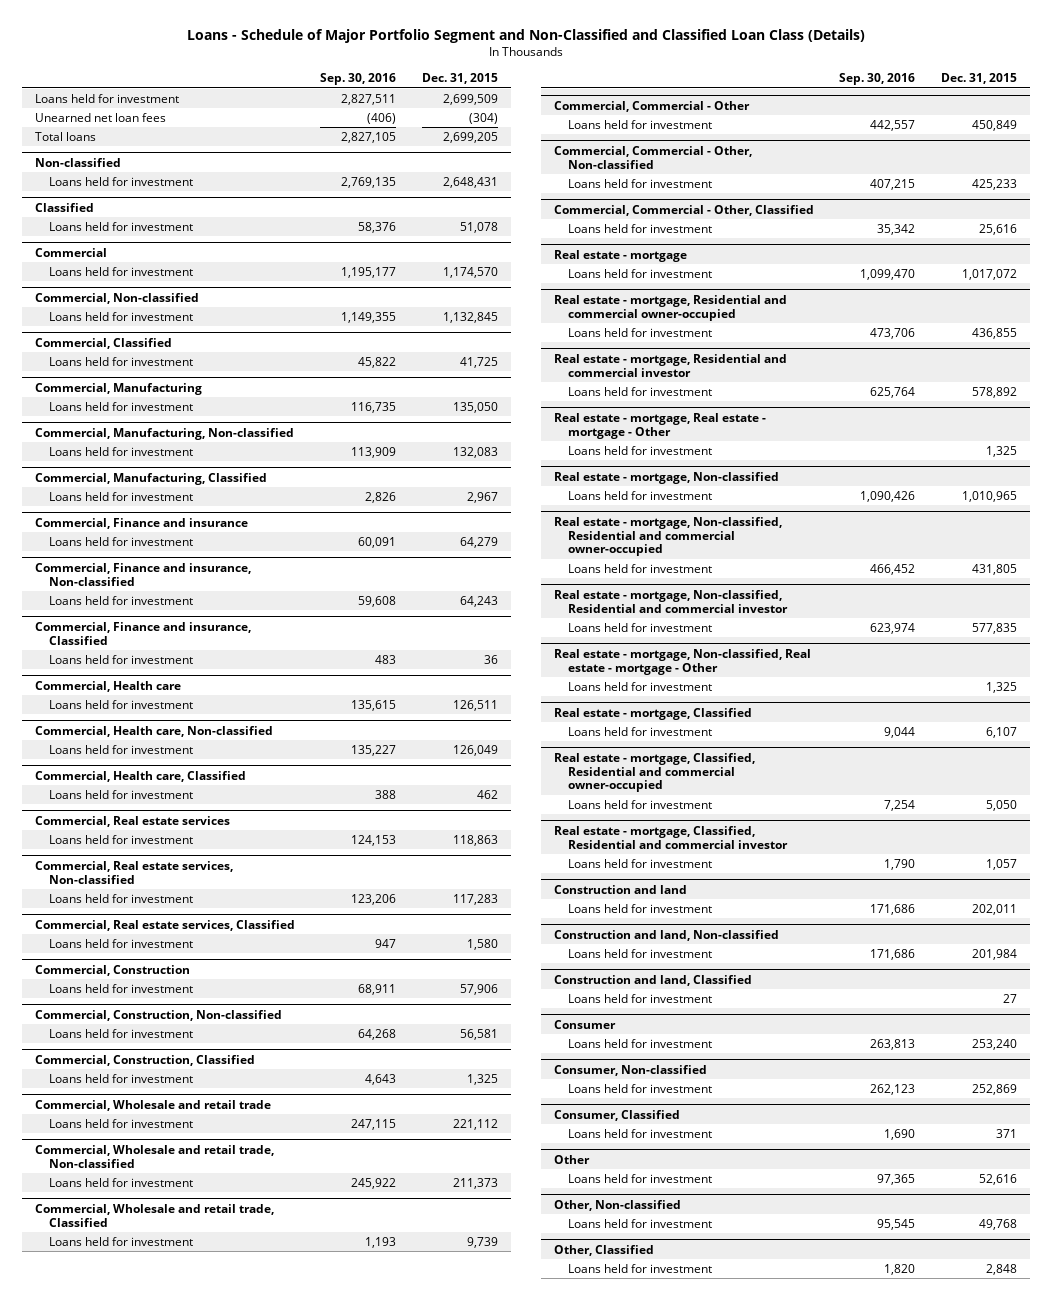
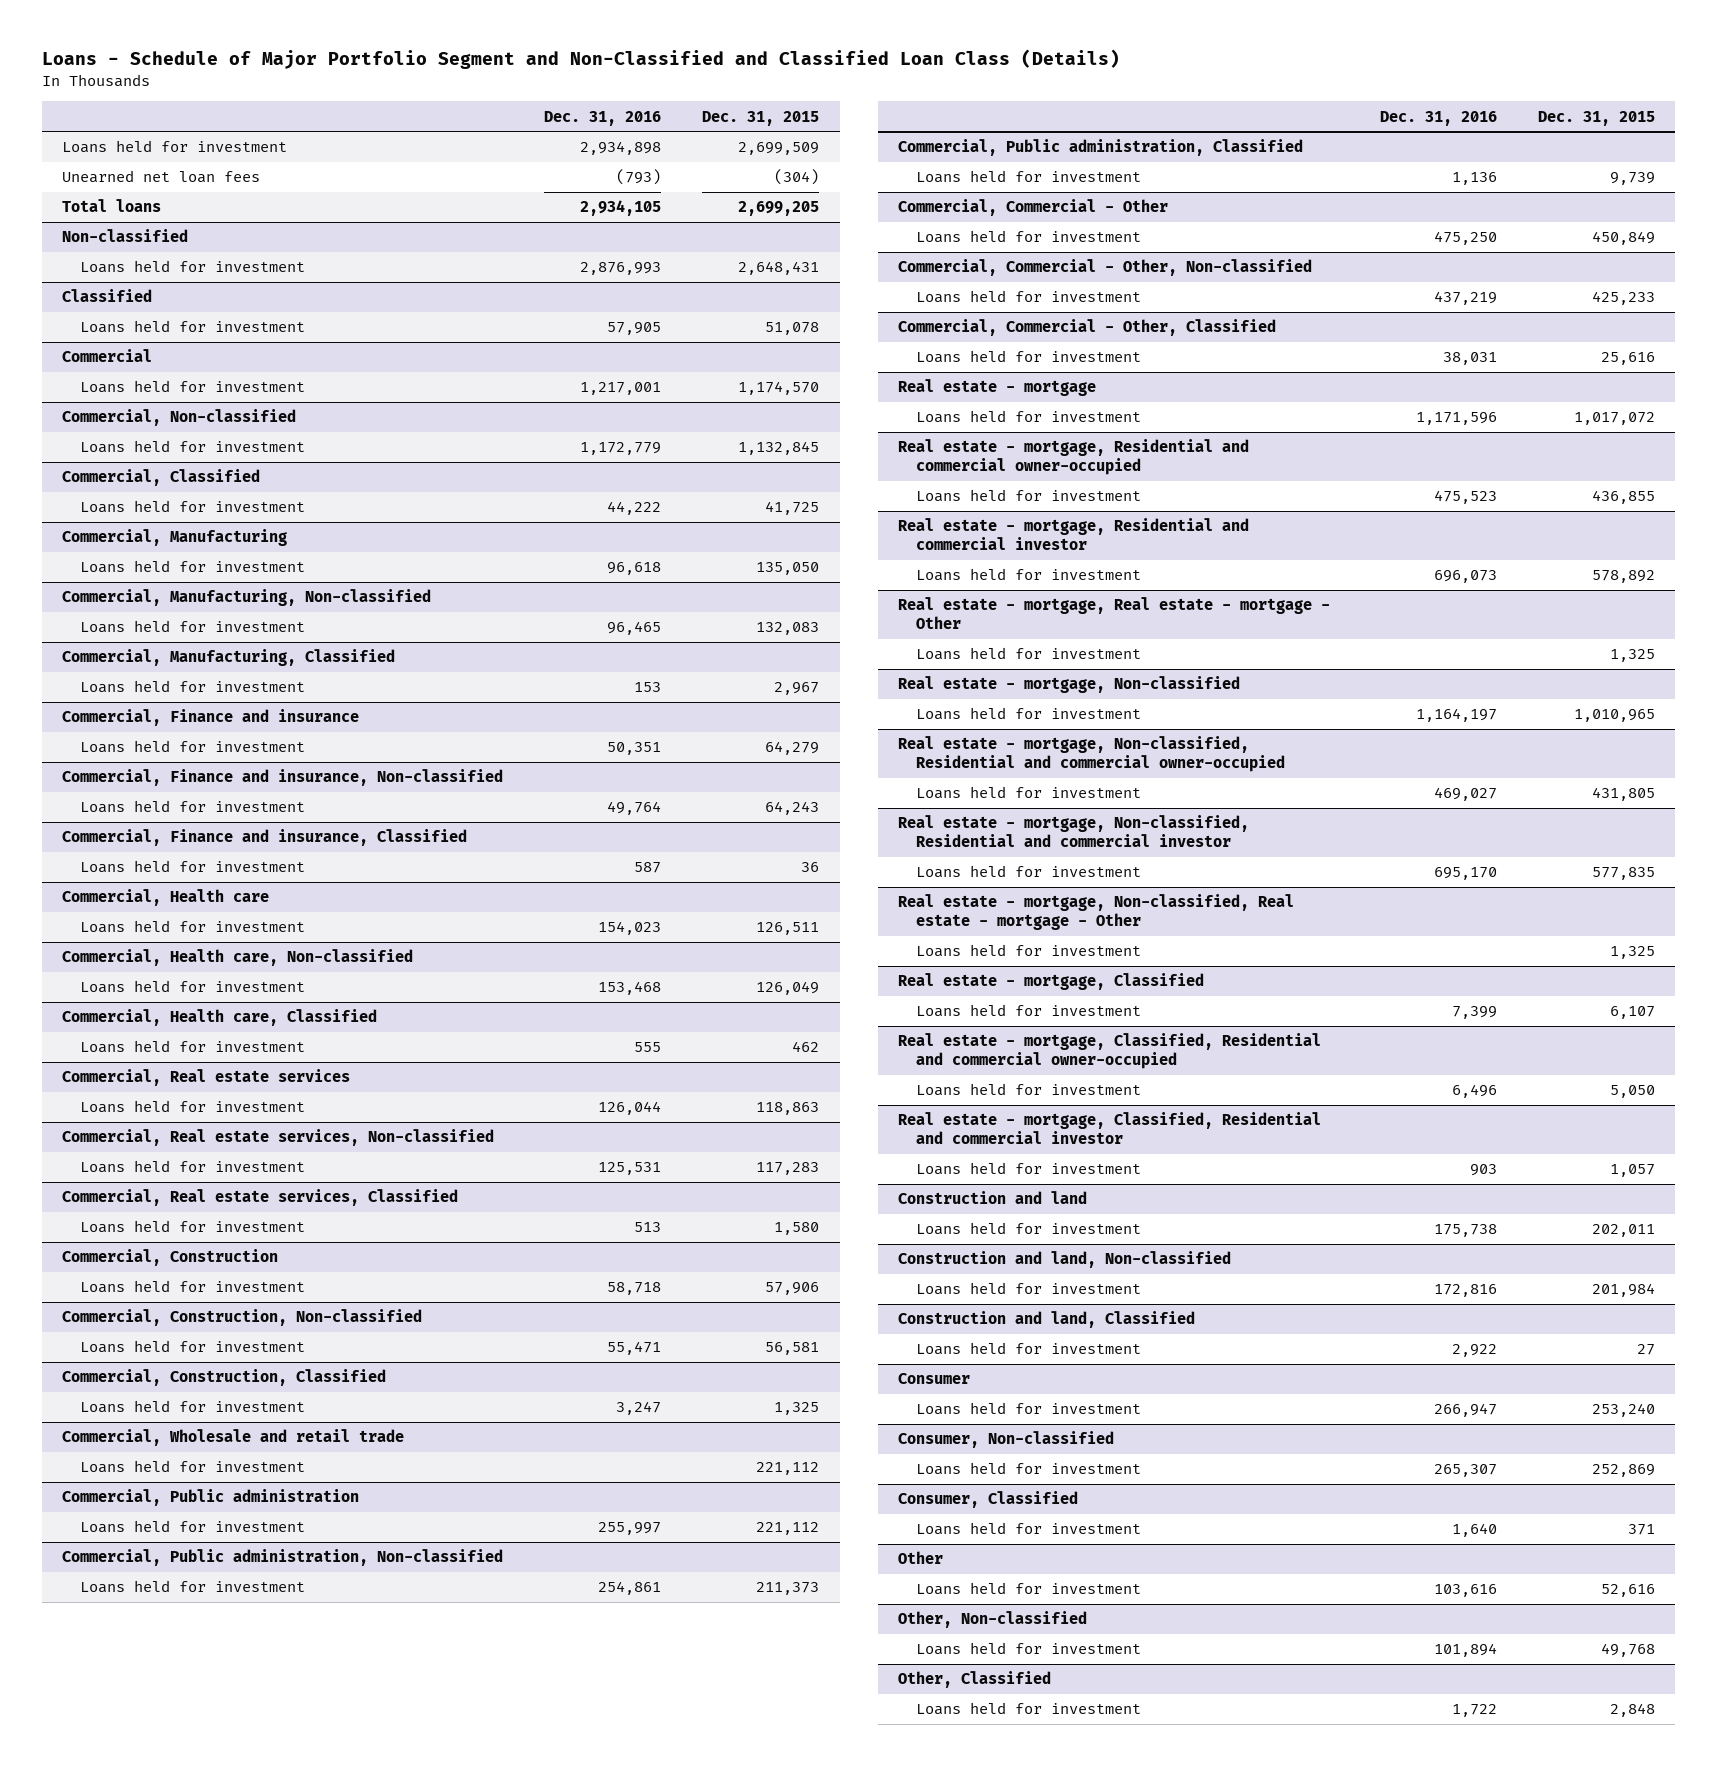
[320,73,397,86] Sep. 30, 2016 -> none
none -> [544,110,662,126] Dec. 31, 2016
[34,1144,274,1168] Commercial, Wholesale and retail trade, Non-classified -> none
none -> [62,1489,360,1507] Commercial, Public administration
none -> [79,1520,305,1534] Loans held for investment
none -> [62,1549,504,1567] Commercial, Public administration, Non-classified
[34,1203,274,1227] Commercial, Wholesale and retail trade, Classified -> none
none -> [898,139,1304,157] Commercial, Public administration, Classified

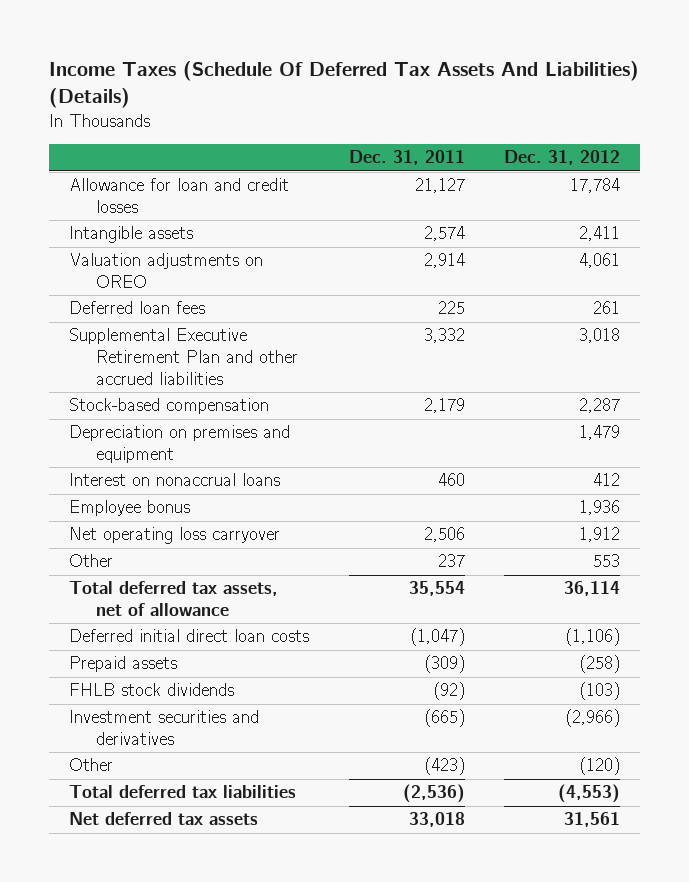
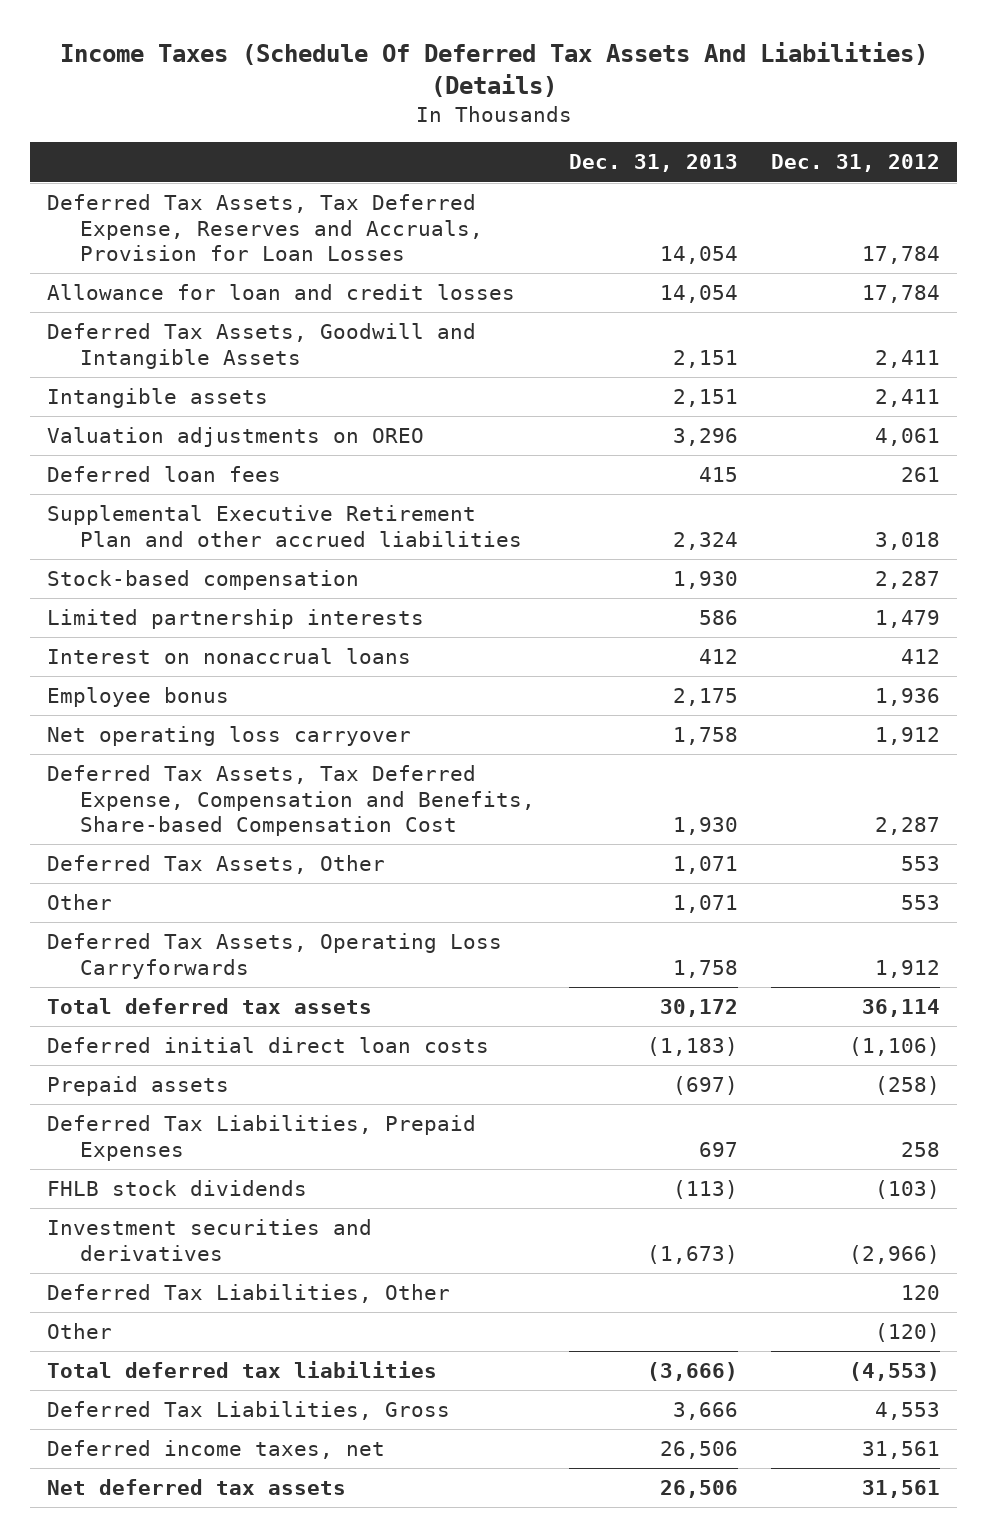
[348,150,465,166] Dec. 31, 2011 -> none
none -> [568,154,738,173] Dec. 31, 2013
none -> [47,194,483,261] Deferred Tax Assets, Tax Deferred Expense, Reserves and Accruals, Provision for Loan Losses
none -> [47,323,477,369] Deferred Tax Assets, Goodwill and Intangible Assets
[69,425,291,464] Depreciation on premises and equipment -> [47,609,425,630] Limited partnership interests
none -> [47,765,535,836] Deferred Tax Assets, Tax Deferred Expense, Compensation and Benefits, Share-based Compensation Cost
none -> [47,855,386,875] Deferred Tax Assets, Other
none -> [47,933,503,979] Deferred Tax Assets, Operating Loss Carryforwards
[69,581,279,617] Total deferred tax assets, net of allowance -> [47,998,373,1015] Total deferred tax assets
none -> [47,1115,477,1161] Deferred Tax Liabilities, Prepaid Expenses
none -> [47,1284,451,1304] Deferred Tax Liabilities, Other
none -> [47,1401,451,1421] Deferred Tax Liabilities, Gross
none -> [47,1440,386,1460] Deferred income taxes, net

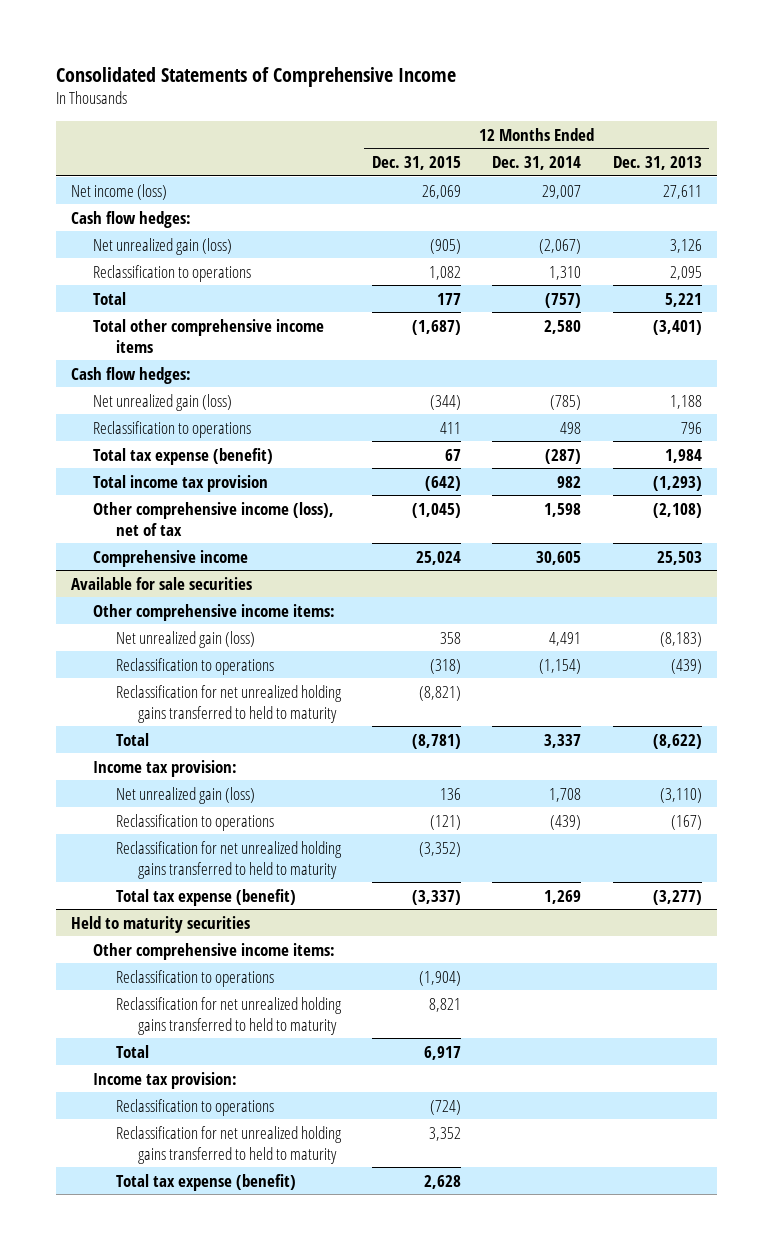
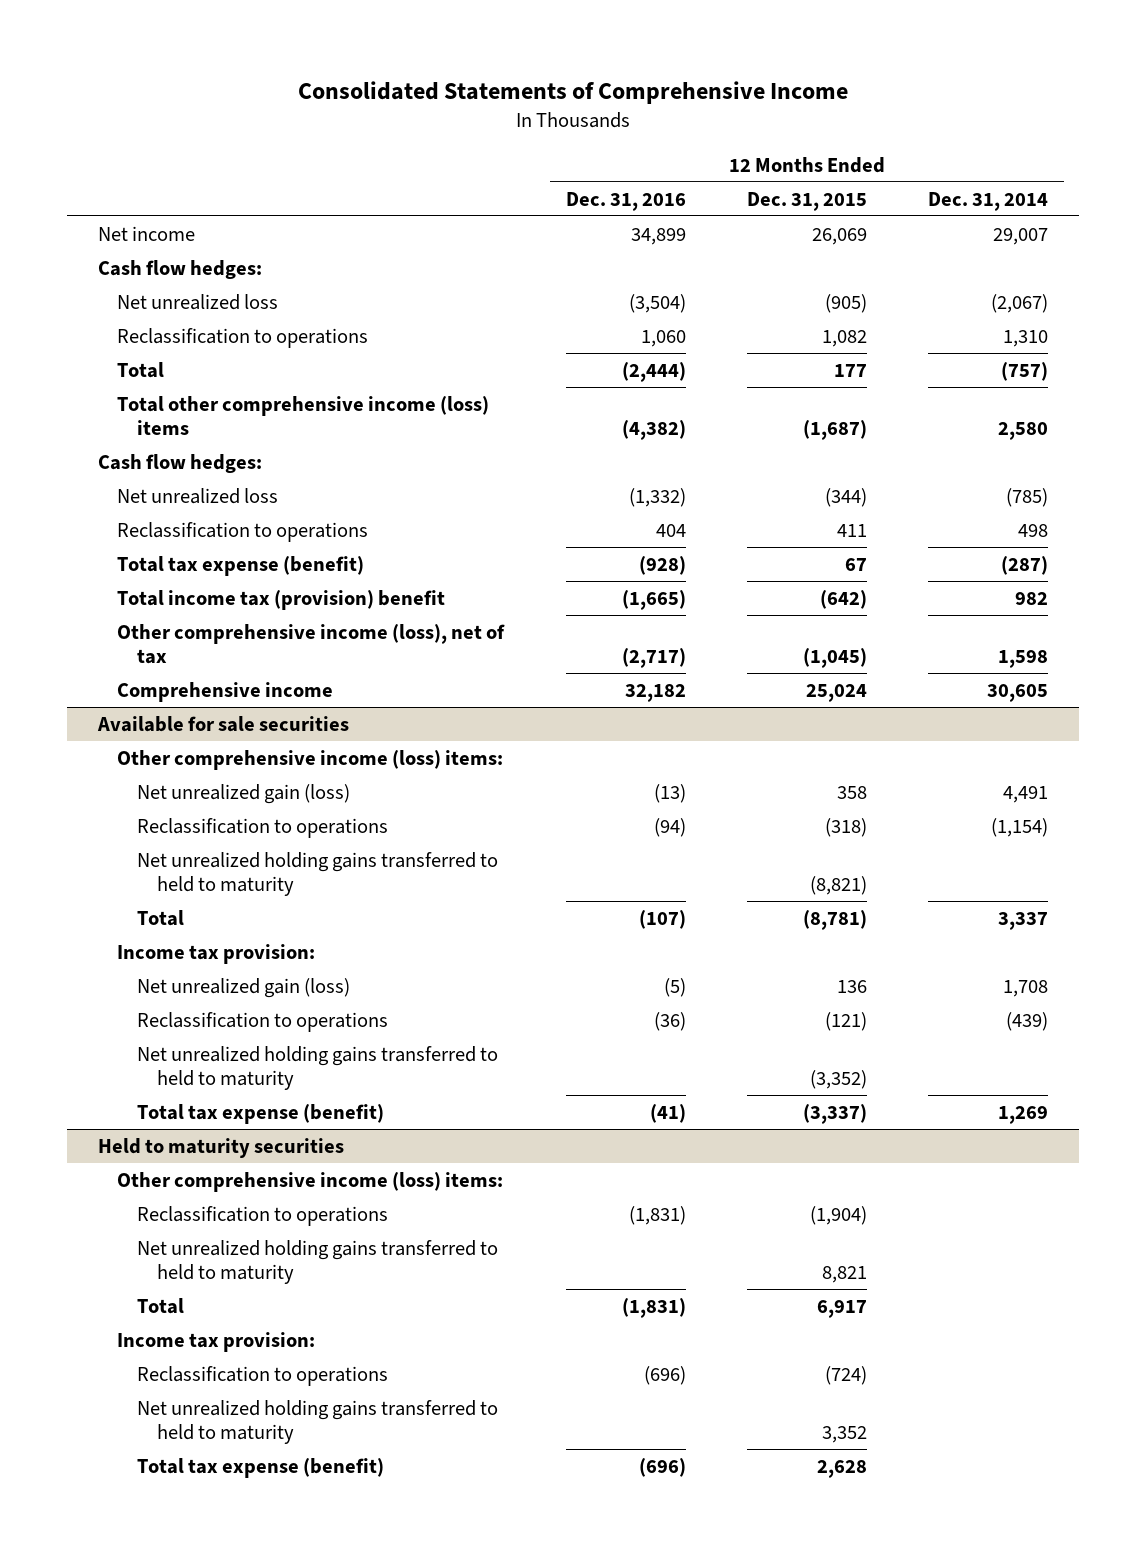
[612,155,702,170] Dec. 31, 2013 -> none
none -> [565,191,686,211] Dec. 31, 2016
[71,183,168,200] Net income (loss) -> [97,225,195,241] Net income
[93,237,233,255] Net unrealized gain (loss) -> [117,293,279,310] Net unrealized loss
[93,318,325,353] Total other comprehensive income items -> [117,395,490,436] Total other comprehensive income (loss) items
[93,393,233,411] Net unrealized gain (loss) -> [117,487,279,504] Net unrealized loss
[93,474,269,492] Total income tax provision -> [117,589,446,610] Total income tax (provision) benefit
[93,603,336,621] Other comprehensive income items: -> [117,749,504,770] Other comprehensive income (loss) items:
[115,684,342,723] Reclassification for net unrealized holding gains transferred to held to maturity -> [137,851,499,897] Net unrealized holding gains transferred to held to maturity
[115,840,342,879] Reclassification for net unrealized holding gains transferred to held to maturity -> [137,1045,499,1091] Net unrealized holding gains transferred to held to maturity
[93,942,336,960] Other comprehensive income items: -> [117,1171,504,1192] Other comprehensive income (loss) items:
[115,996,342,1035] Reclassification for net unrealized holding gains transferred to held to maturity -> [137,1239,499,1285] Net unrealized holding gains transferred to held to maturity
[115,1125,342,1164] Reclassification for net unrealized holding gains transferred to held to maturity -> [137,1399,499,1445] Net unrealized holding gains transferred to held to maturity

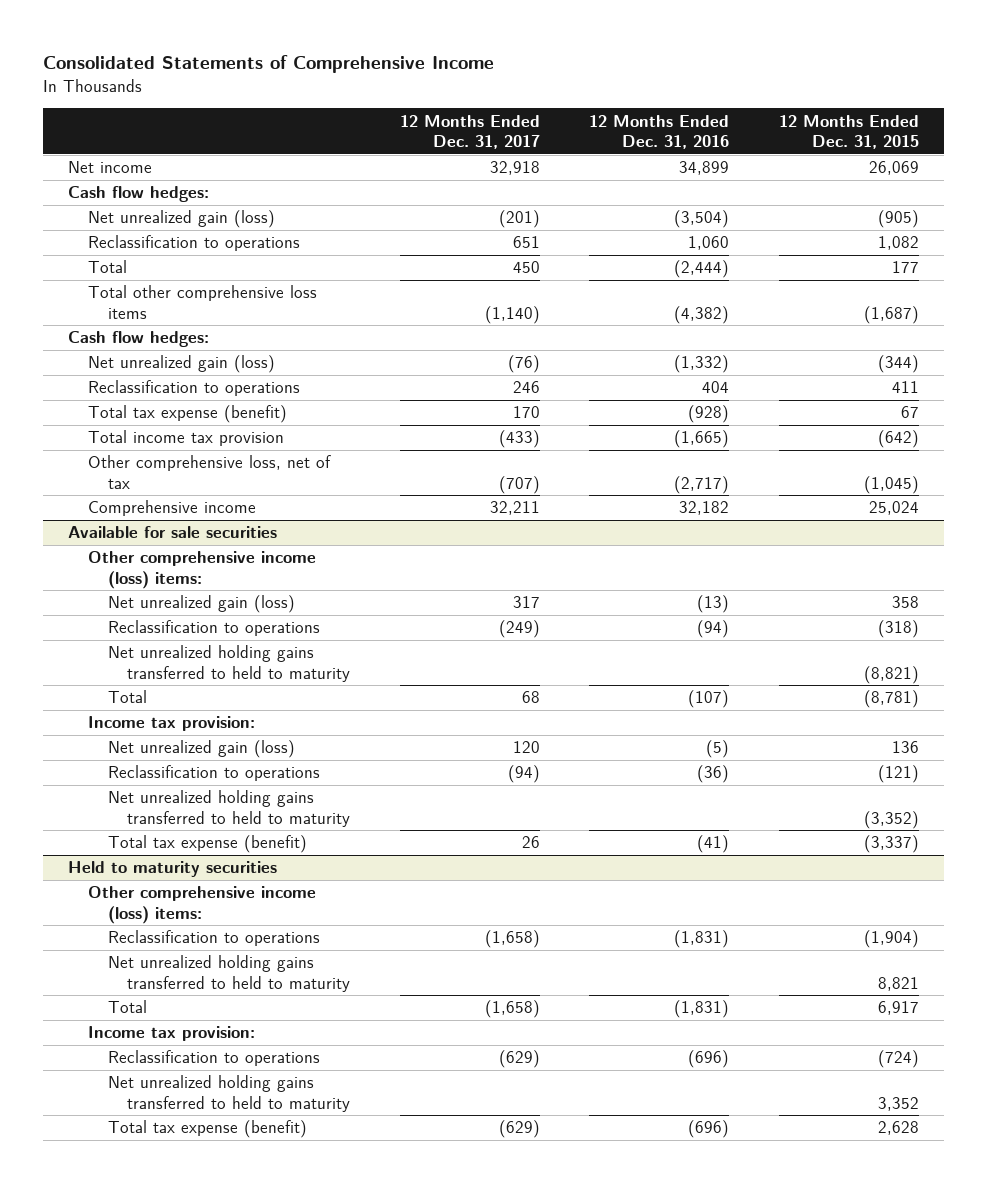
[928,191,1049,211] Dec. 31, 2014 -> none
none -> [399,114,540,150] 12 Months Ended Dec. 31, 2017
[117,293,279,310] Net unrealized loss -> [87,210,275,229] Net unrealized gain (loss)
[117,395,490,436] Total other comprehensive income (loss) items -> [87,285,317,319] Total other comprehensive loss items
[117,487,279,504] Net unrealized loss -> [87,355,275,374] Net unrealized gain (loss)
[117,589,446,610] Total income tax (provision) benefit -> [87,430,284,447] Total income tax provision
[117,623,506,665] Other comprehensive income (loss), net of tax -> [87,455,331,489] Other comprehensive loss, net of tax

